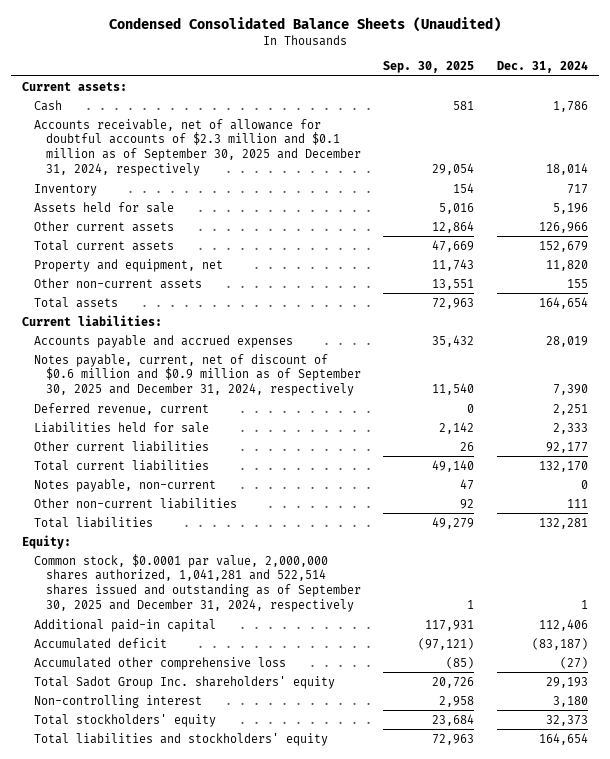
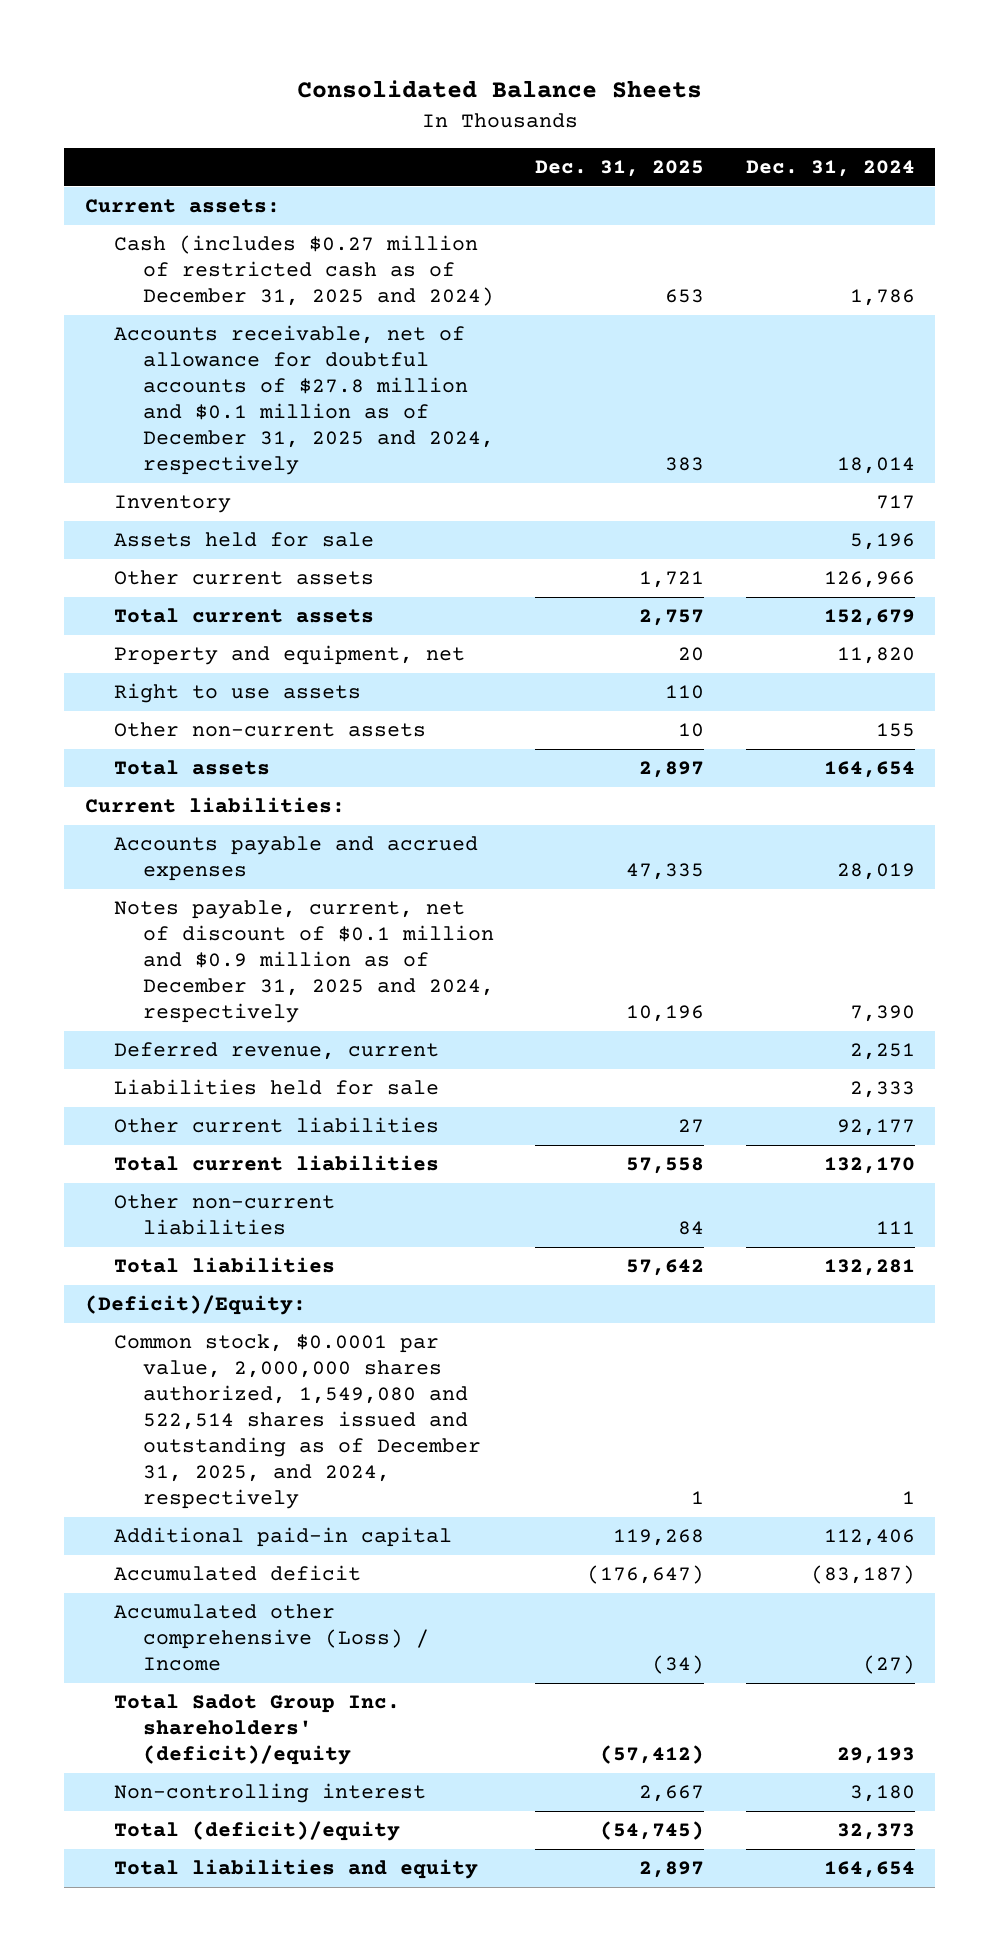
[108,17,501,33] Condensed Consolidated Balance Sheets (Unaudited) -> [296,80,702,99] Consolidated Balance Sheets
[383,61,475,74] Sep. 30, 2025 -> none
none -> [535,160,705,178] Dec. 31, 2025
[34,99,63,111] Cash -> [113,235,495,307] Cash (includes $0.27 million of restricted cash as of December 31, 2025 and 2024)
[34,118,361,176] Accounts receivable, net of allowance for doubtful accounts of $2.3 million and $0.1 million as of September 30, 2025 and December 31, 2024, respectively -> [113,325,495,476] Accounts receivable, net of allowance for doubtful accounts of $27.8 million and $0.1 million as of December 31, 2025 and 2024, respectively
none -> [113,683,361,704] Right to use assets
[34,353,361,397] Notes payable, current, net of discount of $0.6 million and $0.9 million as of September 30, 2025 and December 31, 2024, respectively -> [113,900,495,1024] Notes payable, current, net of discount of $0.1 million and $0.9 million as of December 31, 2025 and 2024, respectively
[34,478,217,492] Notes payable, non-current -> none
[22,534,72,549] Equity: -> [84,1295,306,1316] (Deficit)/Equity:
[34,553,361,612] Common stock, $0.0001 par value, 2,000,000 shares authorized, 1,041,281 and 522,514 shares issued and outstanding as of September 30, 2025 and December 31, 2024, respectively -> [113,1334,482,1510] Common stock, $0.0001 par value, 2,000,000 shares authorized, 1,549,080 and 522,514 shares issued and outstanding as of December 31, 2025, and 2024, respectively
[34,656,287,670] Accumulated other comprehensive loss -> [113,1604,430,1672] Accumulated other comprehensive (Loss) / Income
[34,675,336,689] Total Sadot Group Inc. shareholders' equity -> [113,1694,400,1766] Total Sadot Group Inc. shareholders' (deficit)/equity
[34,713,217,727] Total stockholders' equity -> [113,1821,400,1842] Total (deficit)/equity
[34,732,329,746] Total liabilities and stockholders' equity -> [113,1859,478,1880] Total liabilities and equity

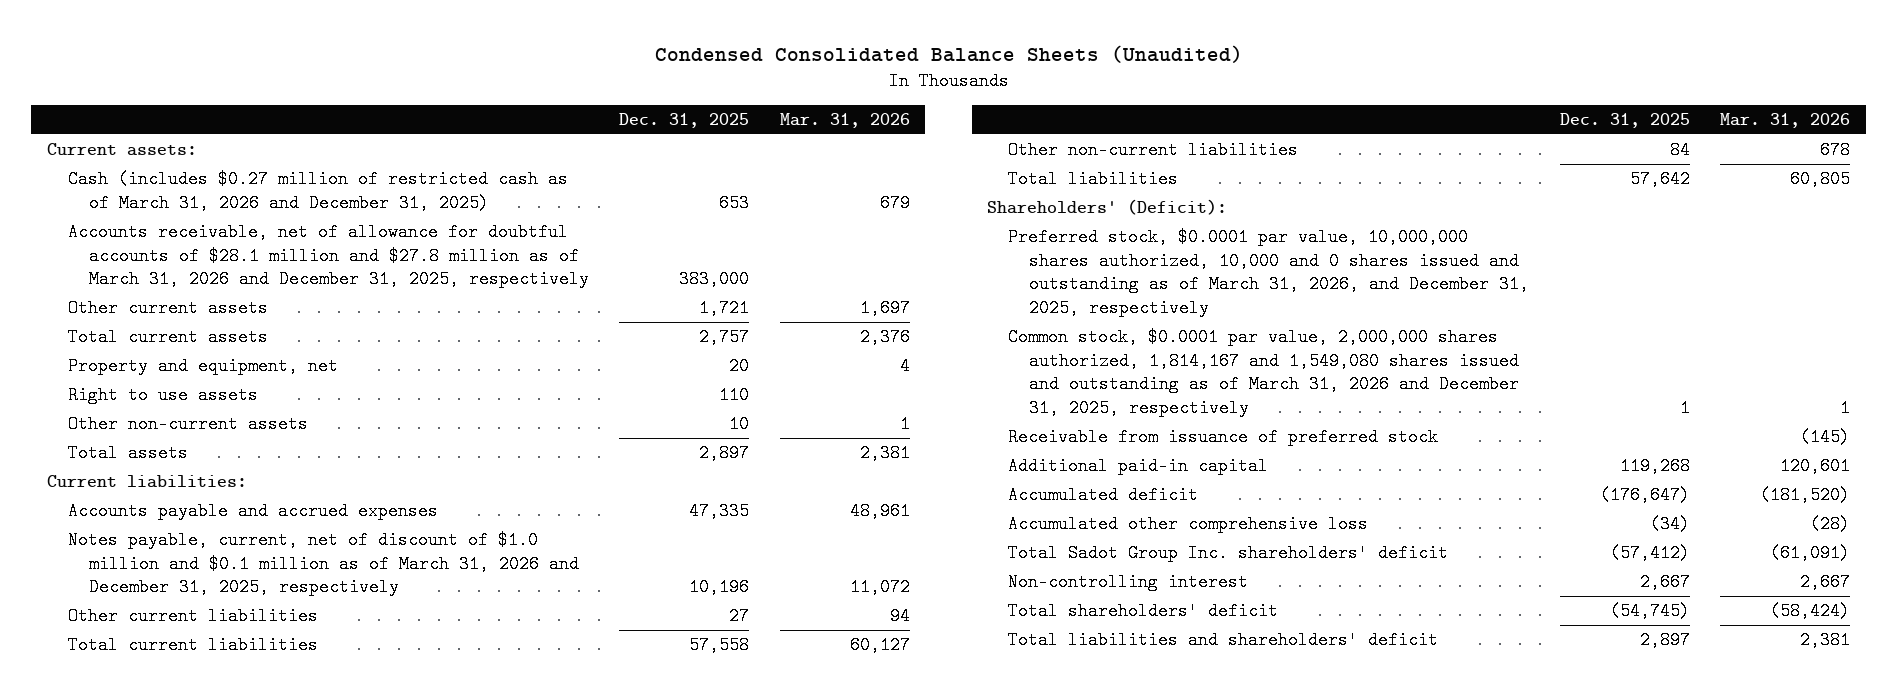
[296,80,702,99] Consolidated Balance Sheets -> [654,44,1243,63] Condensed Consolidated Balance Sheets (Unaudited)
[745,160,915,178] Dec. 31, 2024 -> none
none -> [779,112,910,128] Mar. 31, 2026
[113,495,231,514] Inventory -> none
[113,532,374,548] Assets held for sale -> none
[113,235,495,307] Cash (includes $0.27 million of restricted cash as of December 31, 2025 and 2024) -> [67,170,568,212] Cash (includes $0.27 million of restricted cash as of March 31, 2026 and December 31, 2025)
[113,325,495,476] Accounts receivable, net of allowance for doubtful accounts of $27.8 million and $0.1 million as of December 31, 2025 and 2024, respectively -> [67,223,589,289] Accounts receivable, net of allowance for doubtful accounts of $28.1 million and $27.8 million as of March 31, 2026 and December 31, 2025, respectively
[665,457,705,472] 383 -> [679,270,750,289] 383,000
[113,1042,439,1061] Deferred revenue, current -> none
[113,1079,439,1096] Liabilities held for sale -> none
[113,900,495,1024] Notes payable, current, net of discount of $0.1 million and $0.9 million as of December 31, 2025 and 2024, respectively -> [67,531,579,597] Notes payable, current, net of discount of $1.0 million and $0.1 million as of March 31, 2026 and December 31, 2025, respectively
[84,1295,306,1316] (Deficit)/Equity: -> [987,199,1228,216] Shareholders' (Deficit):
none -> [1008,228,1530,317] Preferred stock, $0.0001 par value, 10,000,000 shares authorized, 10,000 and 0 shares issued and outstanding as of March 31, 2026, and December 31, 2025, respectively
[113,1334,482,1510] Common stock, $0.0001 par value, 2,000,000 shares authorized, 1,549,080 and 522,514 shares issued and outstanding as of December 31, 2025, and 2024, respectively -> [1008,328,1520,417] Common stock, $0.0001 par value, 2,000,000 shares authorized, 1,814,167 and 1,549,080 shares issued and outstanding as of March 31, 2026 and December 31, 2025, respectively
none -> [1008,428,1439,447] Receivable from issuance of preferred stock
[113,1604,430,1672] Accumulated other comprehensive (Loss) / Income -> [1008,515,1369,534] Accumulated other comprehensive loss
[113,1694,400,1766] Total Sadot Group Inc. shareholders' (deficit)/equity -> [1008,544,1449,563] Total Sadot Group Inc. shareholders' deficit
[113,1821,400,1842] Total (deficit)/equity -> [1008,602,1279,621] Total shareholders' deficit
[113,1859,478,1880] Total liabilities and equity -> [1008,631,1439,650] Total liabilities and shareholders' deficit

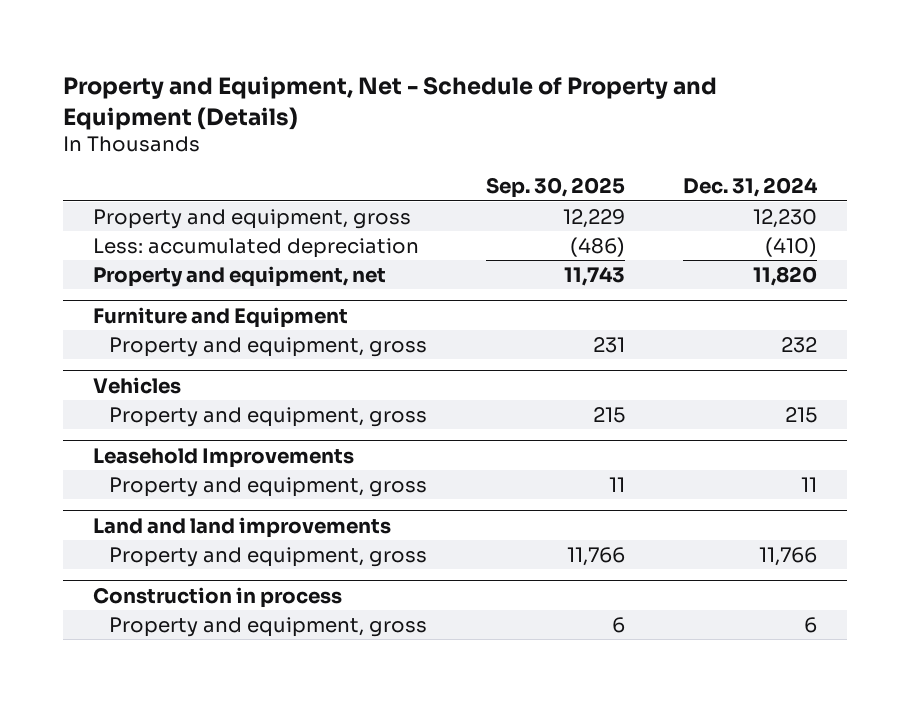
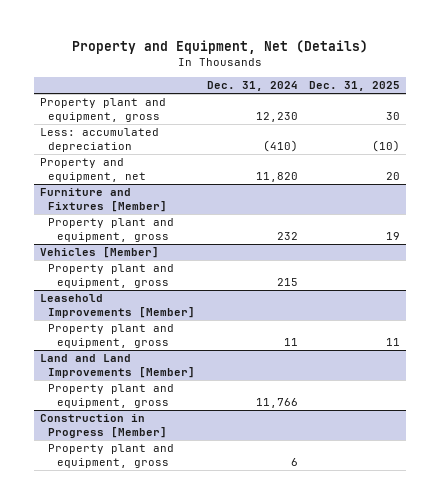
[63,75,718,130] Property and Equipment, Net - Schedule of Property and Equipment (Details) -> [71,39,368,54] Property and Equipment, Net (Details)
[485,177,625,199] Sep. 30, 2025 -> none
none -> [309,80,401,91] Dec. 31, 2025
[92,208,411,229] Property and equipment, gross -> [39,98,166,122] Property plant and equipment, gross
[92,306,348,328] Furniture and Equipment -> [39,188,168,212] Furniture and Fixtures [Member]
[109,336,428,357] Property and equipment, gross -> [48,218,175,242] Property plant and equipment, gross
[92,376,181,394] Vehicles -> [39,247,159,259] Vehicles [Member]
[109,406,428,427] Property and equipment, gross -> [48,264,175,288] Property plant and equipment, gross
[92,447,354,468] Leasehold Improvements -> [39,294,196,318] Leasehold Improvements [Member]
[109,476,428,497] Property and equipment, gross -> [48,324,175,348] Property plant and equipment, gross
[92,516,391,538] Land and land improvements -> [39,354,196,378] Land and Land Improvements [Member]
[109,546,428,567] Property and equipment, gross -> [48,384,175,408] Property plant and equipment, gross
[92,586,342,608] Construction in process -> [39,414,168,438] Construction in Progress [Member]
[109,616,428,637] Property and equipment, gross -> [48,444,175,468] Property plant and equipment, gross

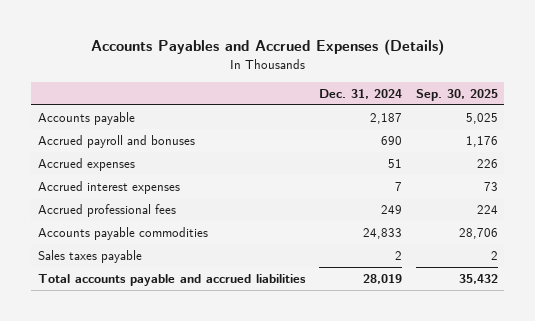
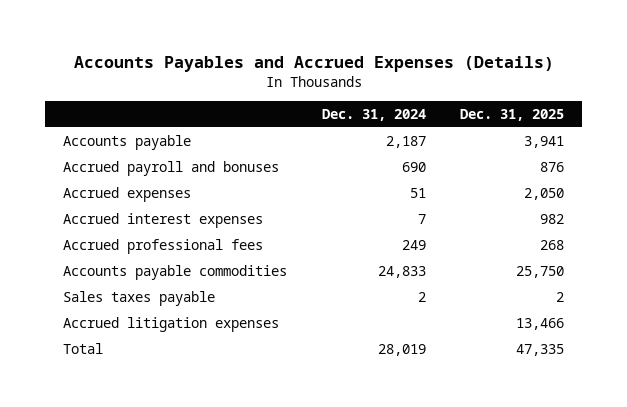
[415,88,498,101] Sep. 30, 2025 -> none
none -> [460,108,565,121] Dec. 31, 2025
none -> [62,317,279,333] Accrued litigation expenses
[37,274,306,287] Total accounts payable and accrued liabilities -> [62,343,103,355] Total

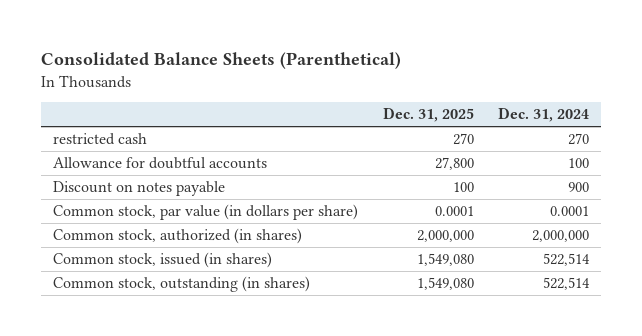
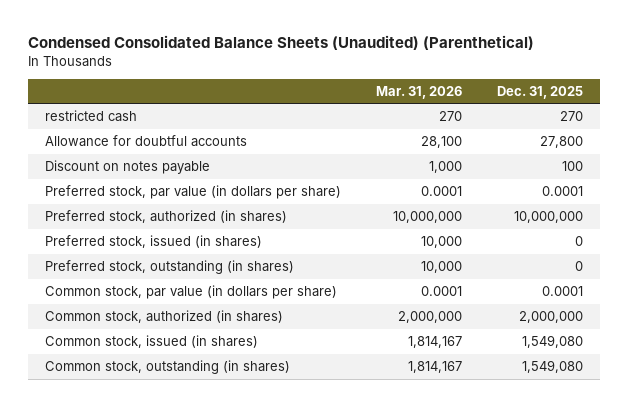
[40,52,401,70] Consolidated Balance Sheets (Parenthetical) -> [28,35,535,51] Condensed Consolidated Balance Sheets (Unaudited) (Parenthetical)
[497,107,589,123] Dec. 31, 2024 -> none
none -> [376,85,463,99] Mar. 31, 2026
none -> [45,185,342,200] Preferred stock, par value (in dollars per share)
none -> [45,210,288,224] Preferred stock, authorized (in shares)
none -> [45,235,263,249] Preferred stock, issued (in shares)
none -> [45,260,295,275] Preferred stock, outstanding (in shares)

